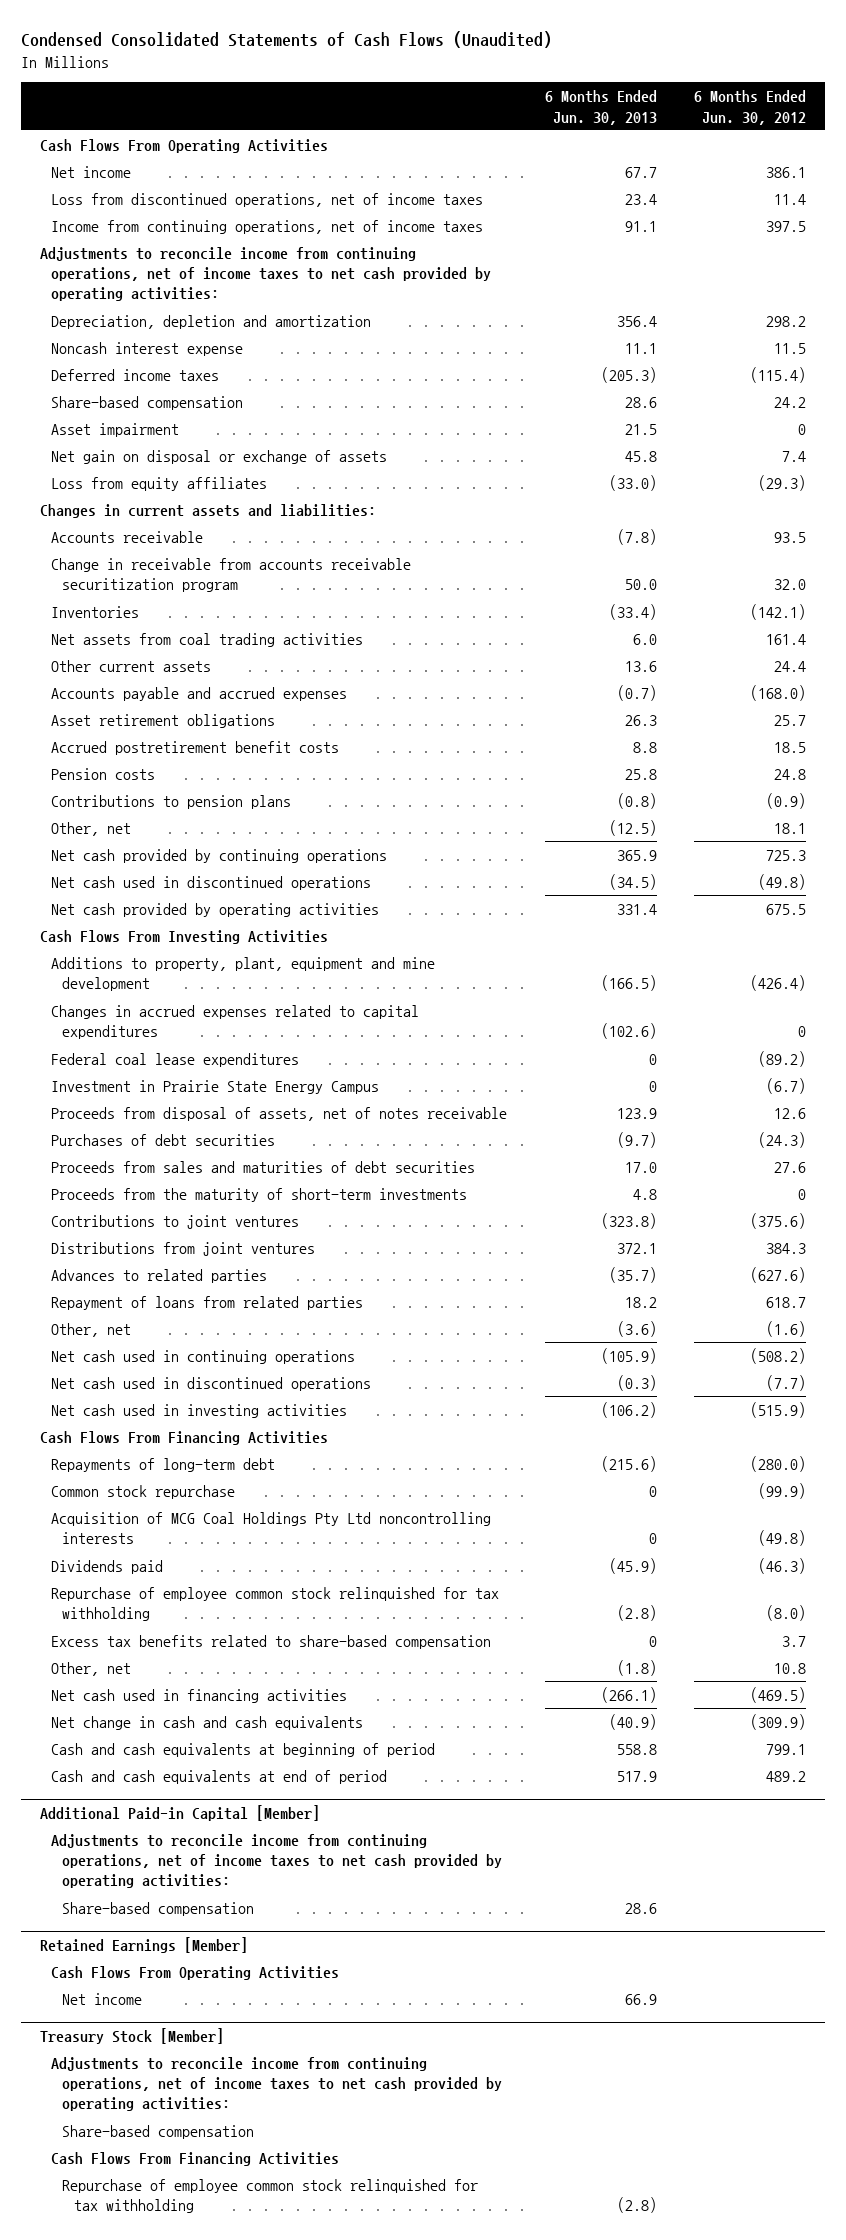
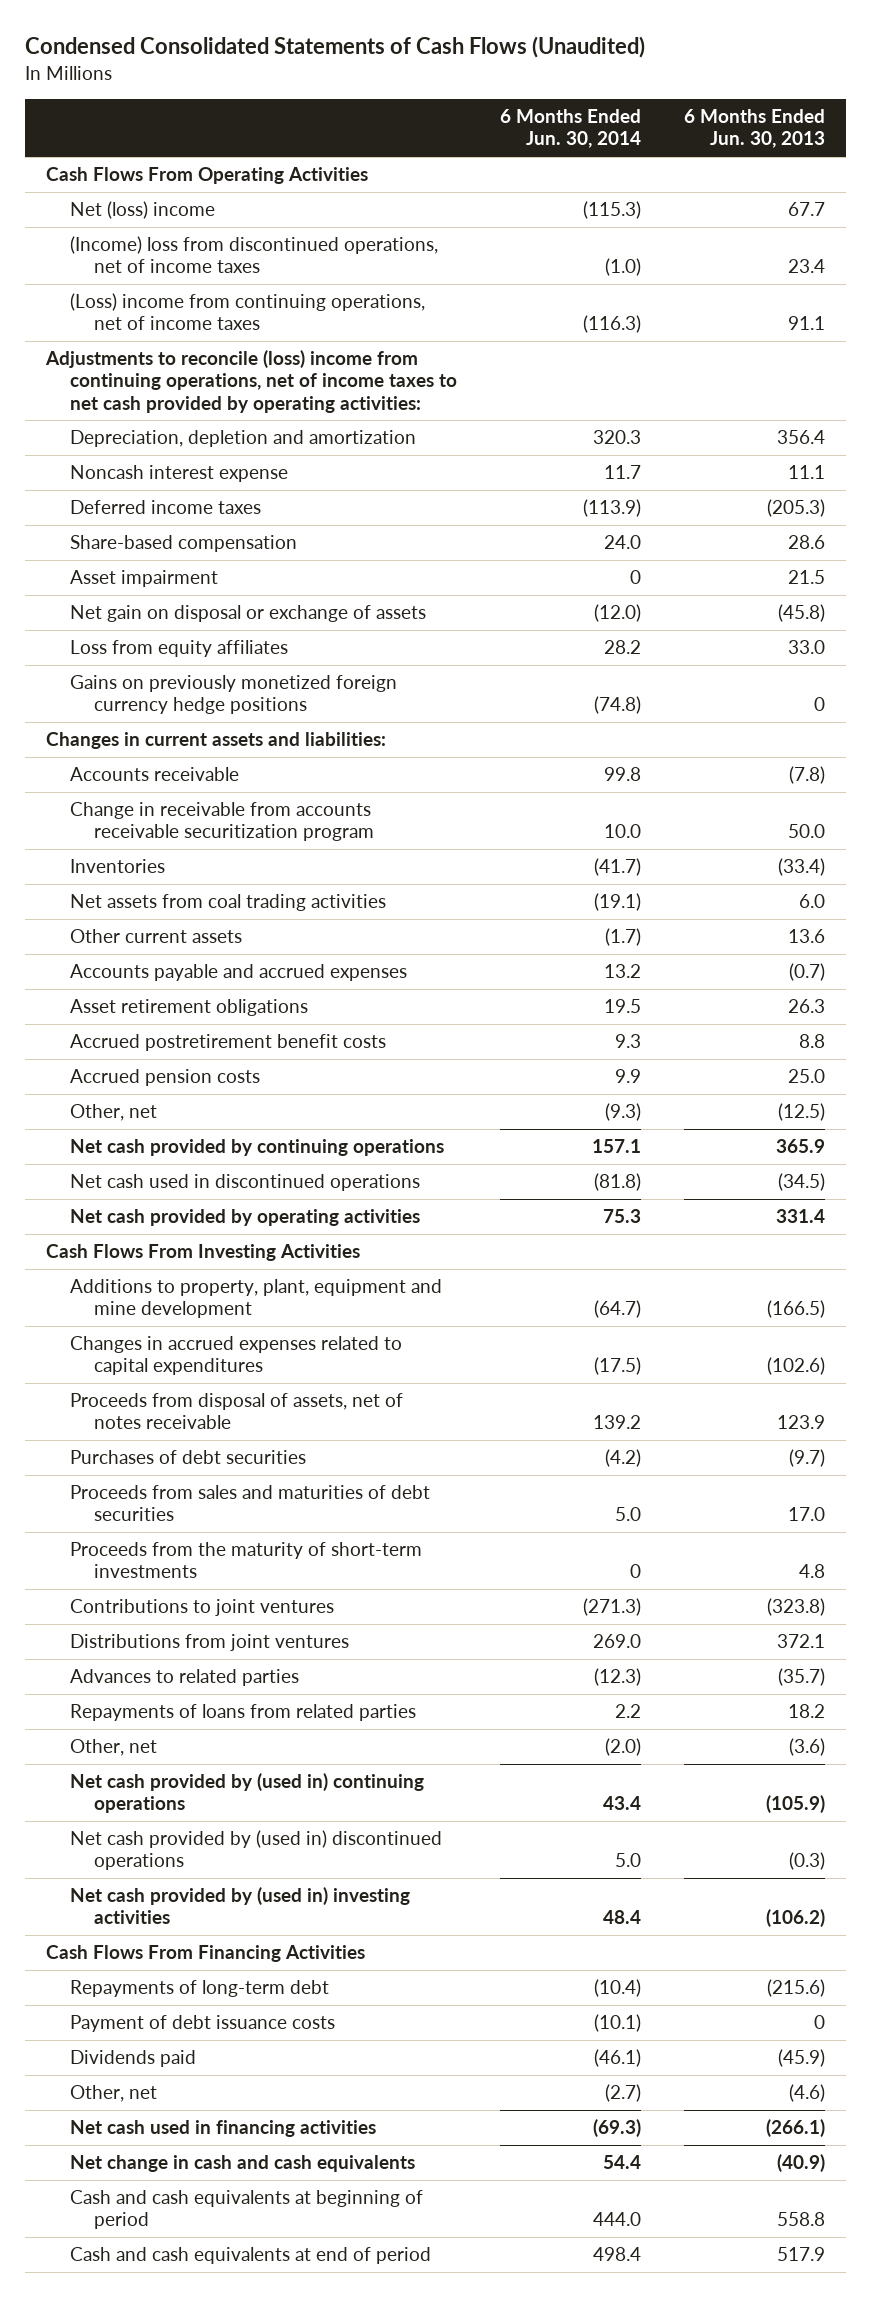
[694,90,807,125] 6 Months Ended Jun. 30, 2012 -> none
none -> [499,109,641,149] 6 Months Ended Jun. 30, 2014
[51,165,132,178] Net income -> [69,201,215,220] Net (loss) income
[51,192,484,207] Loss from discontinued operations, net of income taxes -> [69,236,438,274] (Income) loss from discontinued operations, net of income taxes
[51,219,484,234] Income from continuing operations, net of income taxes -> [69,293,425,331] (Loss) income from continuing operations, net of income taxes
[39,246,492,302] Adjustments to reconcile income from continuing operations, net of income taxes to net cash provided by operating activities: -> [44,350,457,413] Adjustments to reconcile (loss) income from continuing operations, net of income taxes to net cash provided by operating activities:
[624,450,657,462] 45.8 -> [777,604,825,623] (45.8)
[608,474,657,491] (33.0) -> [787,640,825,655] 33.0
none -> [69,675,397,715] Gains on previously monetized foreign currency hedge positions
[51,794,292,809] Contributions to pension plans -> none
[51,767,156,780] Pension costs -> [69,1069,260,1087] Accrued pension costs
[624,768,657,780] 25.8 -> [787,1069,825,1084] 25.0
[51,1052,300,1067] Federal coal lease expenditures -> none
[51,1079,380,1094] Investment in Prairie State Energy Campus -> none
[51,1295,364,1310] Repayment of loans from related parties -> [69,1704,416,1722] Repayments of loans from related parties
[51,1349,356,1364] Net cash used in continuing operations -> [69,1773,424,1814] Net cash provided by (used in) continuing operations
[51,1376,372,1391] Net cash used in discontinued operations -> [69,1830,442,1871] Net cash provided by (used in) discontinued operations
[51,1403,348,1418] Net cash used in investing activities -> [69,1887,410,1925] Net cash provided by (used in) investing activities
[51,1484,236,1499] Common stock repurchase -> none
[51,1511,492,1545] Acquisition of MCG Coal Holdings Pty Ltd noncontrolling interests -> none
none -> [69,2015,335,2033] Payment of debt issuance costs
[51,1586,500,1622] Repurchase of employee common stock relinquished for tax withholding -> none
[51,1634,492,1649] Excess tax benefits related to share-based compensation -> none
[616,1659,657,1676] (1.8) -> [788,2084,825,2103] (4.6)
[39,1804,320,1821] Additional Paid-in Capital [Member] -> none
[51,1833,503,1889] Adjustments to reconcile income from continuing operations, net of income taxes to net cash provided by operating activities: -> none
[62,1901,255,1916] Share-based compensation -> none
[39,1936,248,1953] Retained Earnings [Member] -> none
[51,1965,340,1980] Cash Flows From Operating Activities -> none
[62,1992,143,2005] Net income -> none
[39,2027,224,2044] Treasury Stock [Member] -> none
[51,2056,503,2112] Adjustments to reconcile income from continuing operations, net of income taxes to net cash provided by operating activities: -> none
[62,2124,255,2139] Share-based compensation -> none
[51,2151,340,2166] Cash Flows From Financing Activities -> none
[62,2178,479,2214] Repurchase of employee common stock relinquished for tax withholding -> none

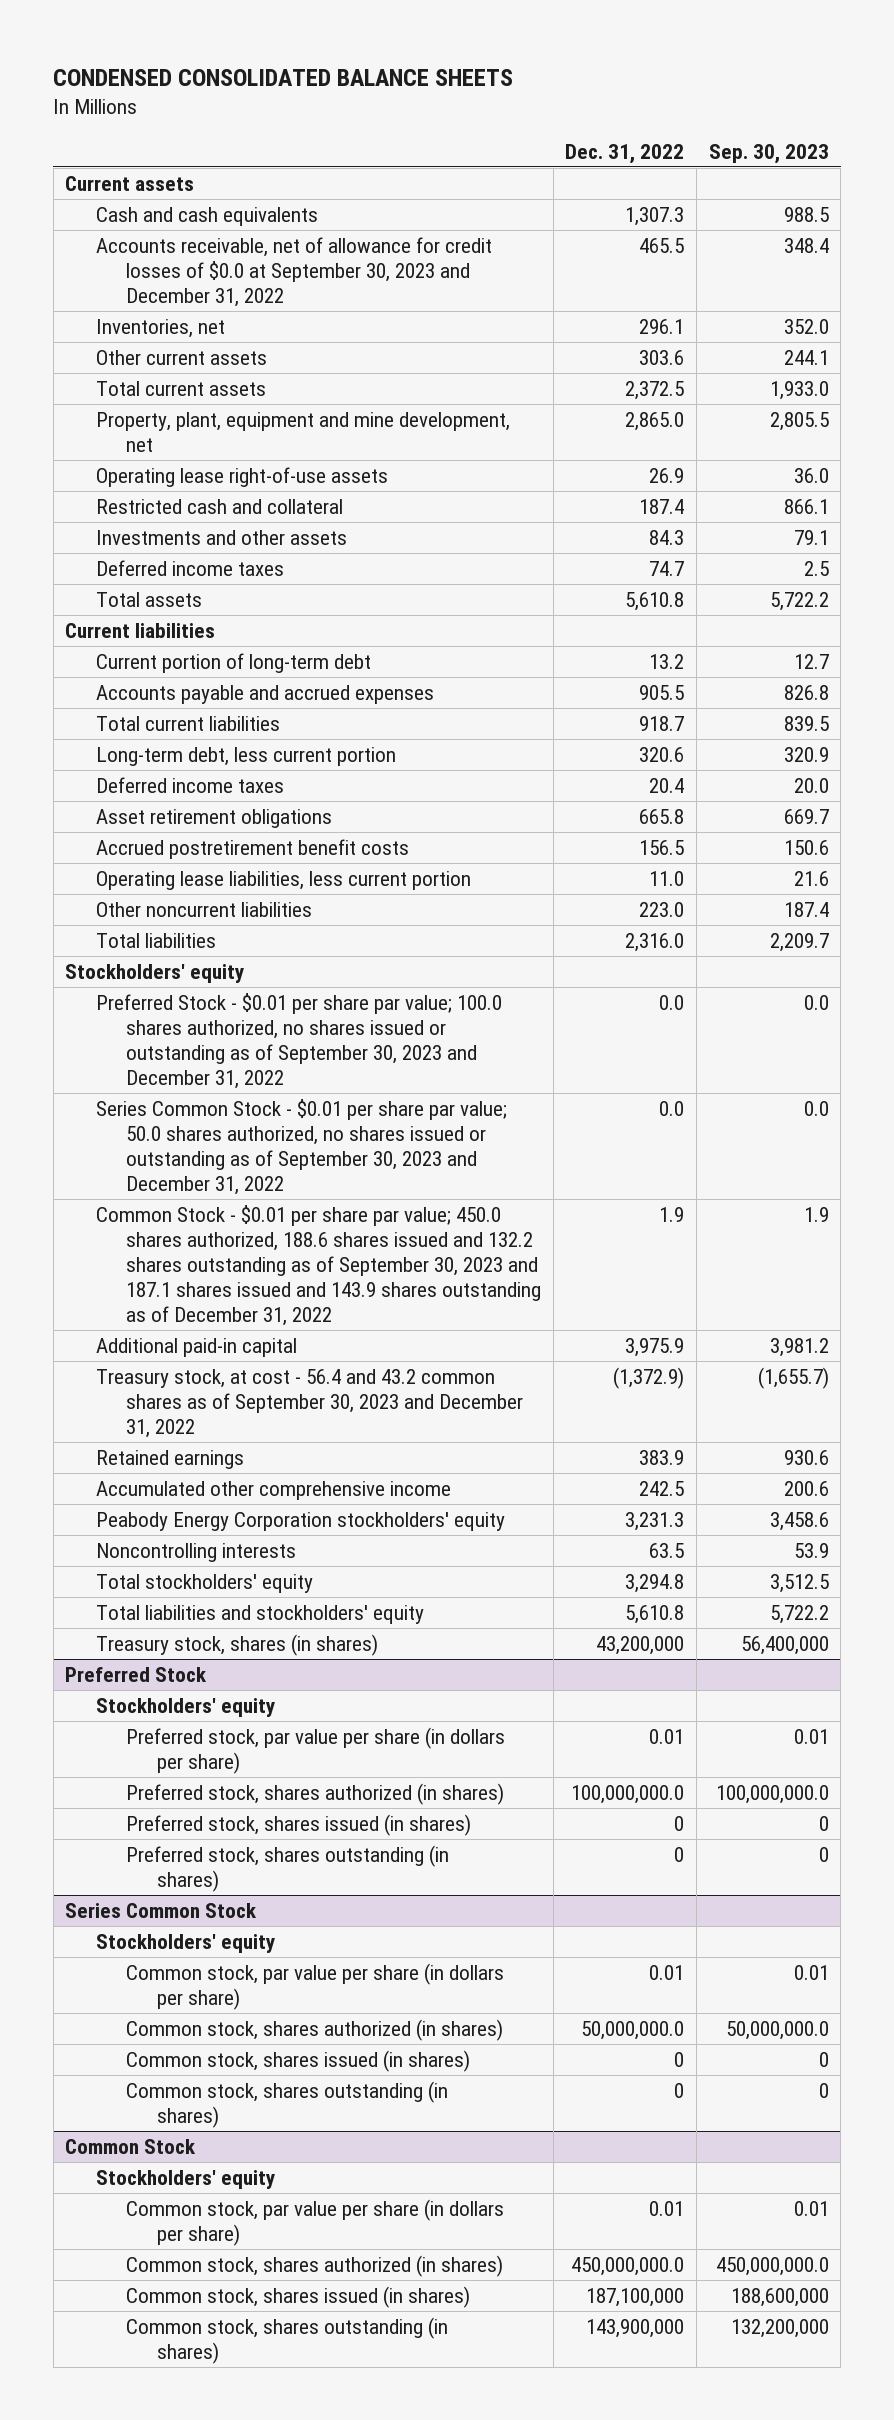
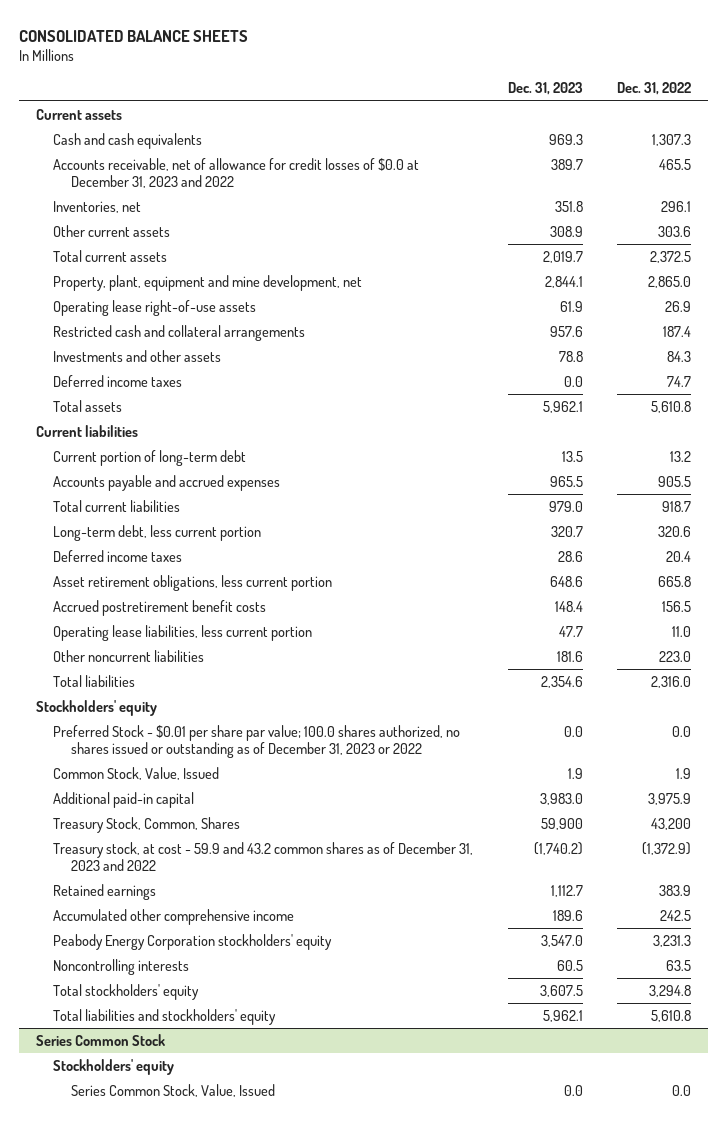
[53,68,514,86] CONDENSED CONSOLIDATED BALANCE SHEETS -> [19,29,249,42] CONSOLIDATED BALANCE SHEETS
[708,143,829,164] Sep. 30, 2023 -> none
none -> [507,82,583,96] Dec. 31, 2023
[95,237,492,308] Accounts receivable, net of allowance for credit losses of $0.0 at September 30, 2023 and December 31, 2022 -> [53,157,420,188] Accounts receivable, net of allowance for credit losses of $0.0 at December 31, 2023 and 2022
[95,499,343,515] Restricted cash and collateral -> [53,324,306,341] Restricted cash and collateral arrangements
[95,809,332,829] Asset retirement obligations -> [53,574,333,591] Asset retirement obligations, less current portion
[95,1099,507,1196] Series Common Stock - $0.01 per share par value; 50.0 shares authorized, no shares issued or outstanding as of September 30, 2023 and December 31, 2022 -> none
[95,1205,542,1327] Common Stock - $0.01 per share par value; 450.0 shares authorized, 188.6 shares issued and 132.2 shares outstanding as of September 30, 2023 and 187.1 shares issued and 143.9 shares outstanding as of December 31, 2022 -> none
[95,993,502,1090] Preferred Stock - $0.01 per share par value; 100.0 shares authorized, no shares issued or outstanding as of September 30, 2023 and December 31, 2022 -> [53,724,461,758] Preferred Stock - $0.01 per share par value; 100.0 shares authorized, no shares issued or outstanding as of December 31, 2023 or 2022
none -> [53,766,220,780] Common Stock, Value, Issued
none -> [53,816,241,833] Treasury Stock, Common, Shares
[95,1369,524,1439] Treasury stock, at cost - 56.4 and 43.2 common shares as of September 30, 2023 and December 31, 2022 -> [53,841,474,871] Treasury stock, at cost - 59.9 and 43.2 common shares as of December 31, 2023 and 2022
[95,1634,378,1657] Treasury stock, shares (in shares) -> none
[65,1667,208,1683] Preferred Stock -> none
[95,1698,275,1718] Stockholders' equity -> none
[126,1727,506,1775] Preferred stock, par value per share (in dollars per share) -> none
[126,1783,505,1806] Preferred stock, shares authorized (in shares) -> none
[126,1814,472,1837] Preferred stock, shares issued (in shares) -> none
[126,1845,450,1893] Preferred stock, shares outstanding (in shares) -> none
[126,1963,505,2011] Common stock, par value per share (in dollars per share) -> none
[126,2019,504,2042] Common stock, shares authorized (in shares) -> none
[126,2050,471,2073] Common stock, shares issued (in shares) -> none
[126,2081,449,2129] Common stock, shares outstanding (in shares) -> none
[65,2139,197,2155] Common Stock -> none
[95,2170,275,2190] Stockholders' equity -> none
[126,2199,505,2247] Common stock, par value per share (in dollars per share) -> none
[126,2255,504,2278] Common stock, shares authorized (in shares) -> none
[126,2286,471,2309] Common stock, shares issued (in shares) -> none
[126,2317,449,2365] Common stock, shares outstanding (in shares) -> none
none -> [70,1083,275,1097] Series Common Stock, Value, Issued

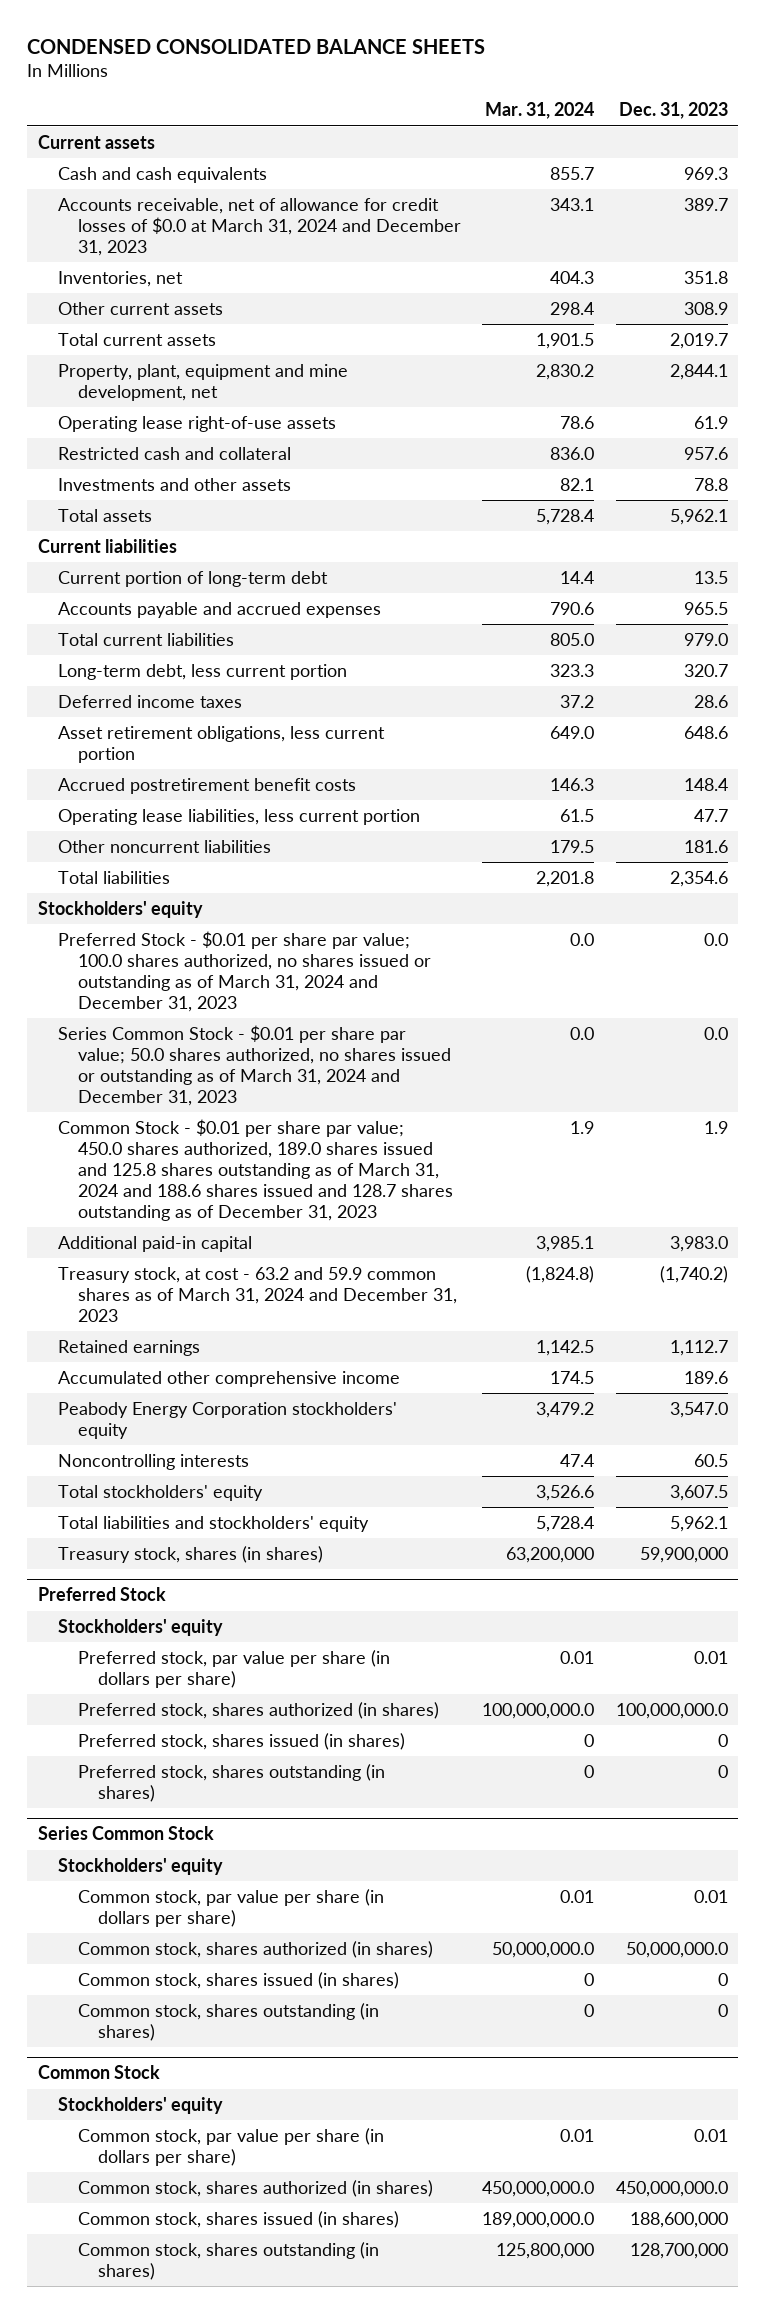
[19,29,249,42] CONSOLIDATED BALANCE SHEETS -> [27,39,486,55] CONDENSED CONSOLIDATED BALANCE SHEETS
[616,82,691,96] Dec. 31, 2022 -> none
none -> [485,102,595,120] Mar. 31, 2024
[53,157,420,188] Accounts receivable, net of allowance for credit losses of $0.0 at December 31, 2023 and 2022 -> [57,197,462,256] Accounts receivable, net of allowance for credit losses of $0.0 at March 31, 2024 and December 31, 2023
[53,324,306,341] Restricted cash and collateral arrangements -> [57,446,291,460] Restricted cash and collateral
[53,374,183,387] Deferred income taxes -> none
[53,766,220,780] Common Stock, Value, Issued -> none
[53,724,461,758] Preferred Stock - $0.01 per share par value; 100.0 shares authorized, no shares issued or outstanding as of December 31, 2023 or 2022 -> [57,930,432,1012] Preferred Stock - $0.01 per share par value; 100.0 shares authorized, no shares issued or outstanding as of March 31, 2024 and December 31, 2023
none -> [57,1024,452,1106] Series Common Stock - $0.01 per share par value; 50.0 shares authorized, no shares issued or outstanding as of March 31, 2024 and December 31, 2023
none -> [57,1118,454,1221] Common Stock - $0.01 per share par value; 450.0 shares authorized, 189.0 shares issued and 125.8 shares outstanding as of March 31, 2024 and 188.6 shares issued and 128.7 shares outstanding as of December 31, 2023
[53,816,241,833] Treasury Stock, Common, Shares -> none
[53,841,474,871] Treasury stock, at cost - 59.9 and 43.2 common shares as of December 31, 2023 and 2022 -> [57,1266,458,1322] Treasury stock, at cost - 63.2 and 59.9 common shares as of March 31, 2024 and December 31, 2023
none -> [57,1545,323,1563] Treasury stock, shares (in shares)
none -> [37,1587,166,1602] Preferred Stock
none -> [57,1618,223,1636] Stockholders' equity
none -> [78,1649,391,1688] Preferred stock, par value per share (in dollars per share)
none -> [78,1701,440,1719] Preferred stock, shares authorized (in shares)
none -> [78,1732,406,1750] Preferred stock, shares issued (in shares)
none -> [78,1763,386,1802] Preferred stock, shares outstanding (in shares)
[70,1083,275,1097] Series Common Stock, Value, Issued -> none
none -> [78,1888,385,1927] Common stock, par value per share (in dollars per share)
none -> [78,1940,434,1958] Common stock, shares authorized (in shares)
none -> [78,1971,400,1989] Common stock, shares issued (in shares)
none -> [78,2002,380,2041] Common stock, shares outstanding (in shares)
none -> [37,2065,160,2080] Common Stock
none -> [57,2096,223,2114] Stockholders' equity
none -> [78,2127,385,2166] Common stock, par value per share (in dollars per share)
none -> [78,2179,434,2197] Common stock, shares authorized (in shares)
none -> [78,2210,400,2228] Common stock, shares issued (in shares)
none -> [78,2241,380,2280] Common stock, shares outstanding (in shares)

